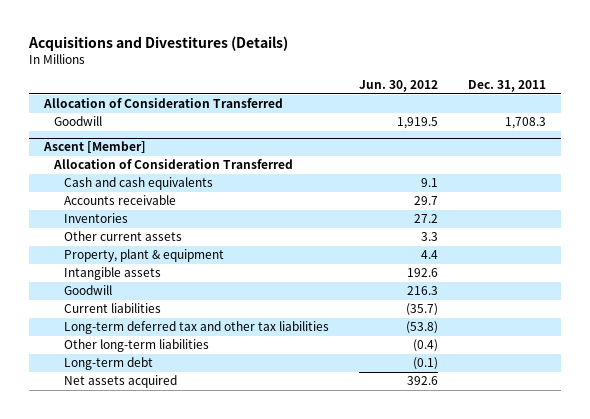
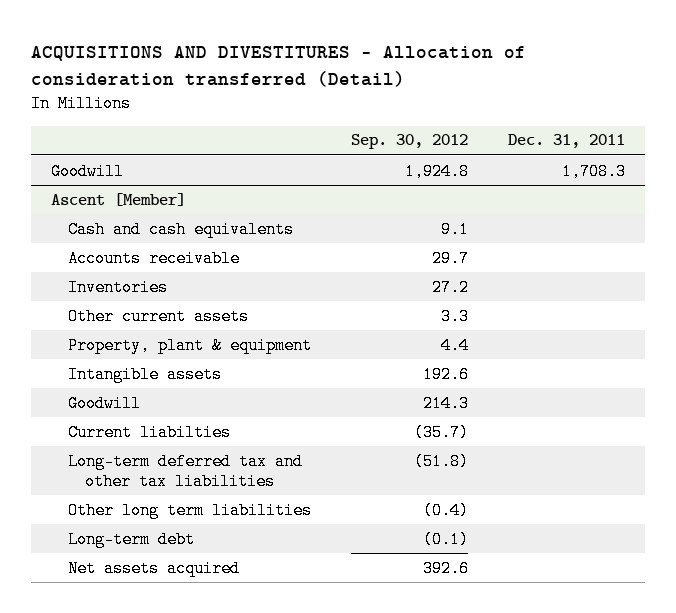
[27,35,288,51] Acquisitions and Divestitures (Details) -> [31,46,527,87] ACQUISITIONS AND DIVESTITURES - Allocation of consideration transferred (Detail)
[359,80,439,93] Jun. 30, 2012 -> none
none -> [351,134,469,150] Sep. 30, 2012
[43,98,284,109] Allocation of Consideration Transferred -> none
[52,159,293,170] Allocation of Consideration Transferred -> none
[63,303,161,314] Current liabilities -> [68,423,232,441] Current liabilties
[63,339,209,353] Other long-term liabilities -> [68,501,313,519] Other long term liabilities

